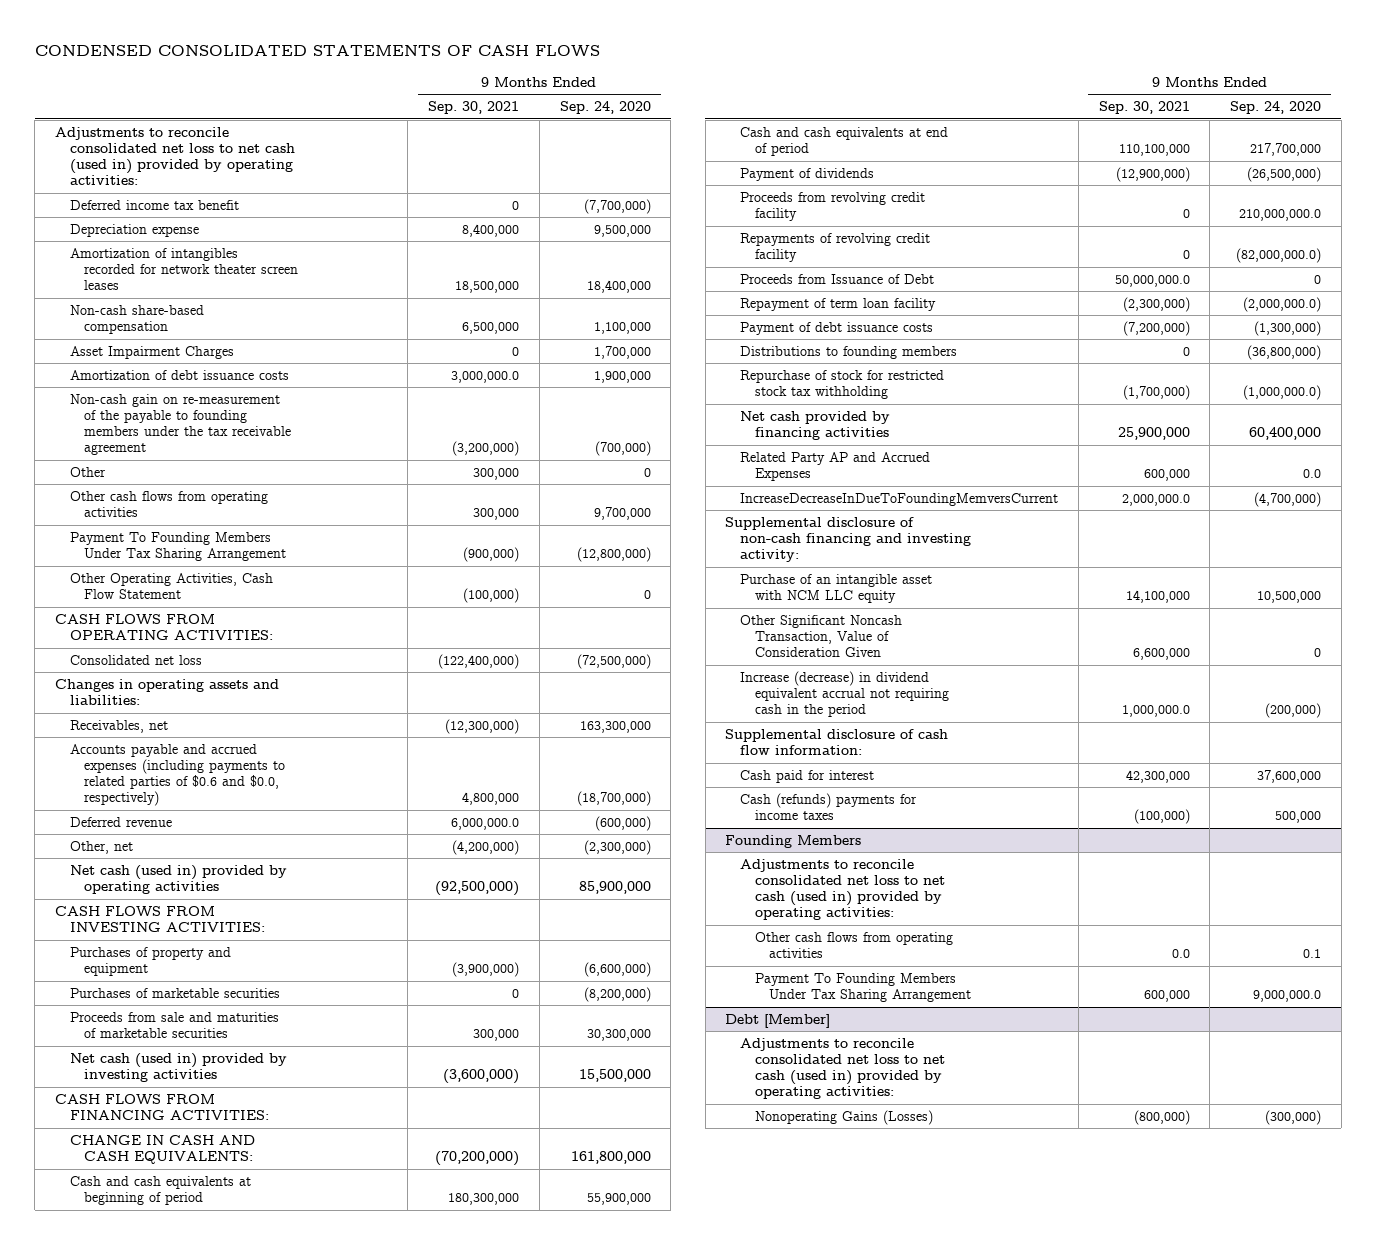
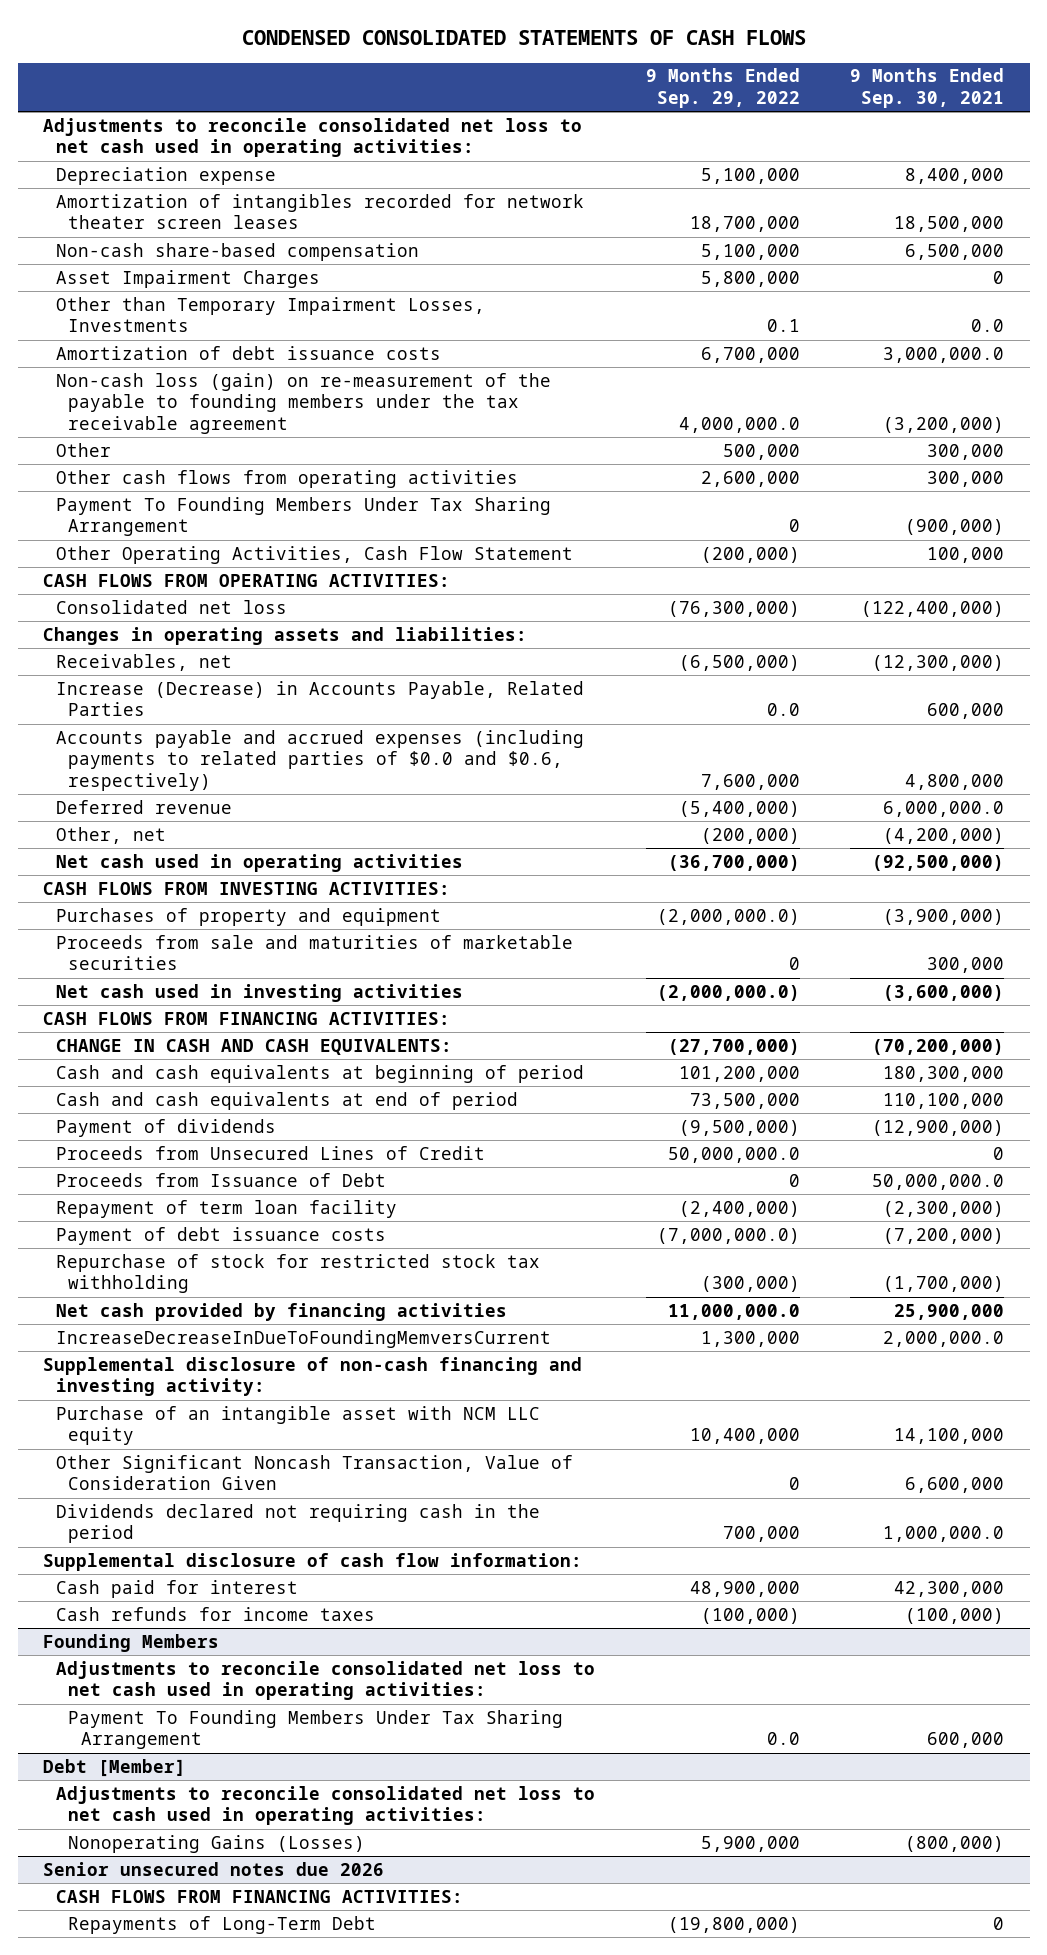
[559,101,651,115] Sep. 24, 2020 -> none
none -> [645,68,800,108] 9 Months Ended Sep. 29, 2022
[69,199,239,210] Deferred income tax benefit -> none
[55,126,295,186] Adjustments to reconcile consolidated net loss to net cash (used in) provided by operating activities: -> [43,117,583,158] Adjustments to reconcile consolidated net loss to net cash used in operating activities:
none -> [55,296,485,333] Other than Temporary Impairment Losses, Investments
[69,393,292,456] Non-cash gain on re-measurement of the payable to founding members under the tax receivable agreement -> [55,372,551,434] Non-cash loss (gain) on re-measurement of the payable to founding members under the tax receivable agreement
[463,588,520,604] (100,000) -> [927,546,1005,563] 100,000
none -> [55,680,584,717] Increase (Decrease) in Accounts Payable, Related Parties
[69,743,286,807] Accounts payable and accrued expenses (including payments to related parties of $0.6 and $0.0, respectively) -> [55,729,584,791] Accounts payable and accrued expenses (including payments to related parties of $0.0 and $0.6, respectively)
[69,864,287,895] Net cash (used in) provided by operating activities -> [55,853,463,872] Net cash used in operating activities
[69,987,280,998] Purchases of marketable securities -> none
[69,1052,287,1083] Net cash (used in) provided by investing activities -> [55,983,463,1002] Net cash used in investing activities
[739,191,925,222] Proceeds from revolving credit facility -> none
[739,232,930,263] Repayments of revolving credit facility -> none
none -> [55,1145,485,1160] Proceeds from Unsecured Lines of Credit
[739,345,957,359] Distributions to founding members -> none
[739,451,930,482] Related Party AP and Accrued Expenses -> none
[739,670,949,718] Increase (decrease) in dividend equivalent accrual not requiring cash in the period -> [55,1503,540,1544] Dividends declared not requiring cash in the period
[739,792,917,821] Cash (refunds) payments for income taxes -> [55,1606,375,1621] Cash refunds for income taxes
[754,931,953,959] Other cash flows from operating activities -> none
[739,858,945,921] Adjustments to reconcile consolidated net loss to net cash (used in) provided by operating activities: -> [55,1660,595,1701] Adjustments to reconcile consolidated net loss to net cash used in operating activities:
[739,1037,945,1100] Adjustments to reconcile consolidated net loss to net cash (used in) provided by operating activities: -> [55,1785,595,1826] Adjustments to reconcile consolidated net loss to net cash used in operating activities:
none -> [43,1861,385,1876] Senior unsecured notes due 2026
none -> [55,1889,463,1903] CASH FLOWS FROM FINANCING ACTIVITIES:
none -> [68,1915,377,1934] Repayments of Long-Term Debt

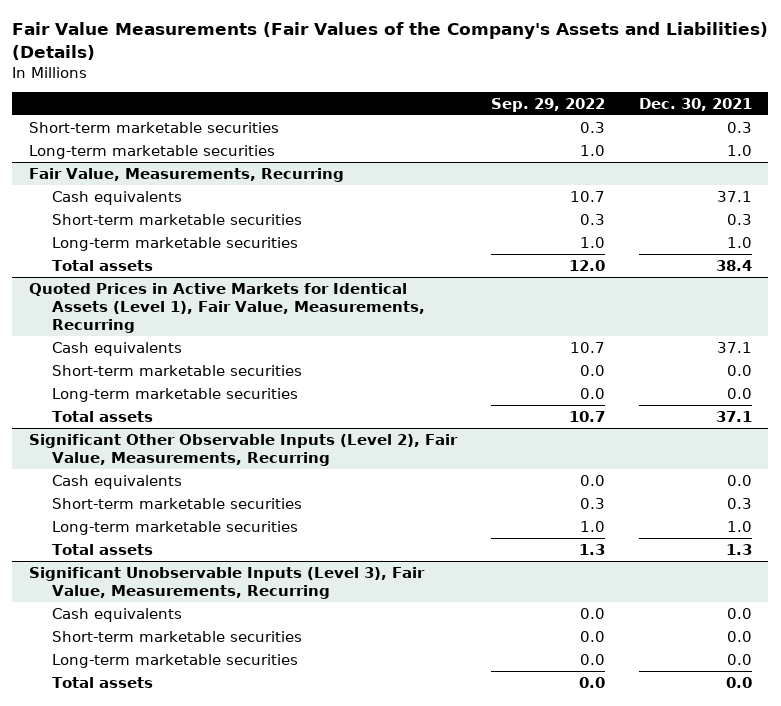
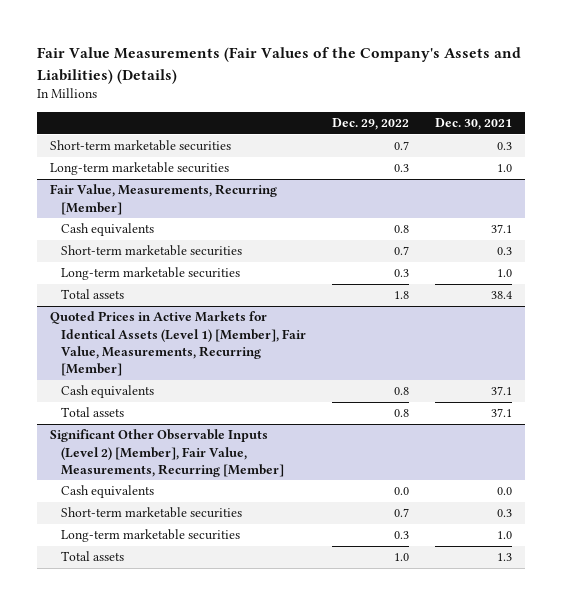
[490,97,605,112] Sep. 29, 2022 -> none
none -> [331,118,409,131] Dec. 29, 2022
[29,167,345,182] Fair Value, Measurements, Recurring -> [50,184,278,215] Fair Value, Measurements, Recurring [Member]
[29,282,425,333] Quoted Prices in Active Markets for Identical Assets (Level 1), Fair Value, Measurements, Recurring -> [50,311,307,376] Quoted Prices in Active Markets for Identical Assets (Level 1) [Member], Fair Value, Measurements, Recurring [Member]
[51,364,302,376] Short-term marketable securities -> none
[51,387,298,402] Long-term marketable securities -> none
[29,433,459,466] Significant Other Observable Inputs (Level 2), Fair Value, Measurements, Recurring -> [50,429,285,477] Significant Other Observable Inputs (Level 2) [Member], Fair Value, Measurements, Recurring [Member]
[29,566,426,599] Significant Unobservable Inputs (Level 3), Fair Value, Measurements, Recurring -> none
[51,607,182,622] Cash equivalents -> none
[51,630,302,642] Short-term marketable securities -> none
[51,653,298,668] Long-term marketable securities -> none
[51,676,153,688] Total assets -> none

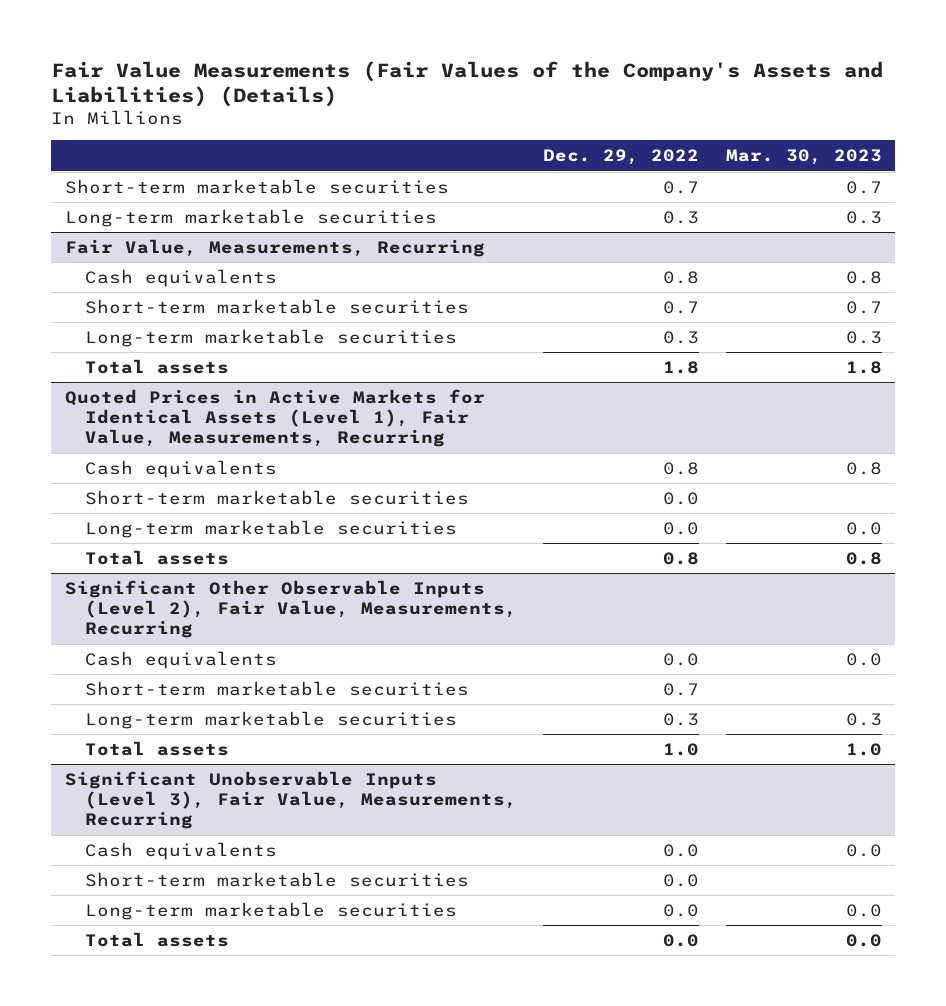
[434,118,512,131] Dec. 30, 2021 -> none
none -> [725,149,882,166] Mar. 30, 2023
[50,184,278,215] Fair Value, Measurements, Recurring [Member] -> [64,238,485,257] Fair Value, Measurements, Recurring
[50,311,307,376] Quoted Prices in Active Markets for Identical Assets (Level 1) [Member], Fair Value, Measurements, Recurring [Member] -> [64,388,485,448] Quoted Prices in Active Markets for Identical Assets (Level 1), Fair Value, Measurements, Recurring
none -> [84,489,469,505] Short-term marketable securities
none -> [84,519,457,538] Long-term marketable securities
[50,429,285,477] Significant Other Observable Inputs (Level 2) [Member], Fair Value, Measurements, Recurring [Member] -> [64,579,517,639] Significant Other Observable Inputs (Level 2), Fair Value, Measurements, Recurring
none -> [64,770,517,830] Significant Unobservable Inputs (Level 3), Fair Value, Measurements, Recurring
none -> [84,841,277,860] Cash equivalents
none -> [84,871,469,887] Short-term marketable securities
none -> [84,901,457,920] Long-term marketable securities
none -> [84,931,229,947] Total assets

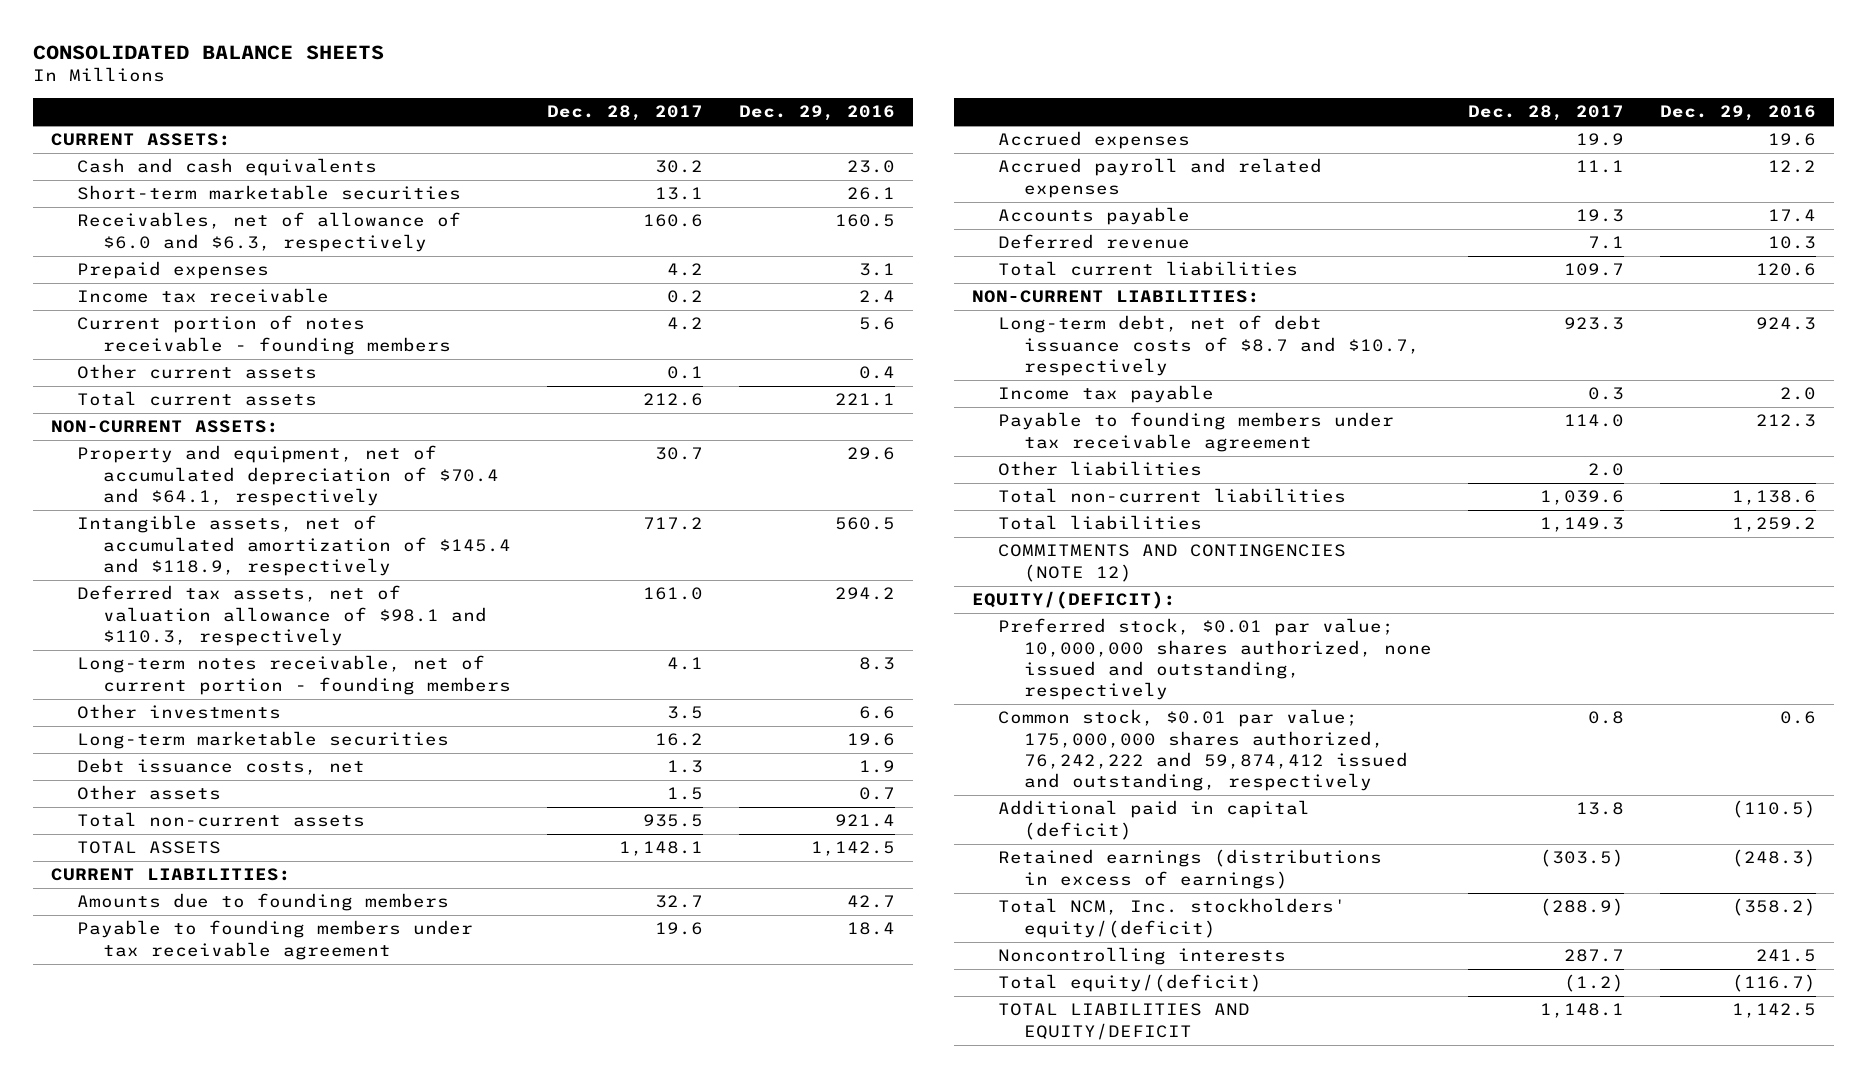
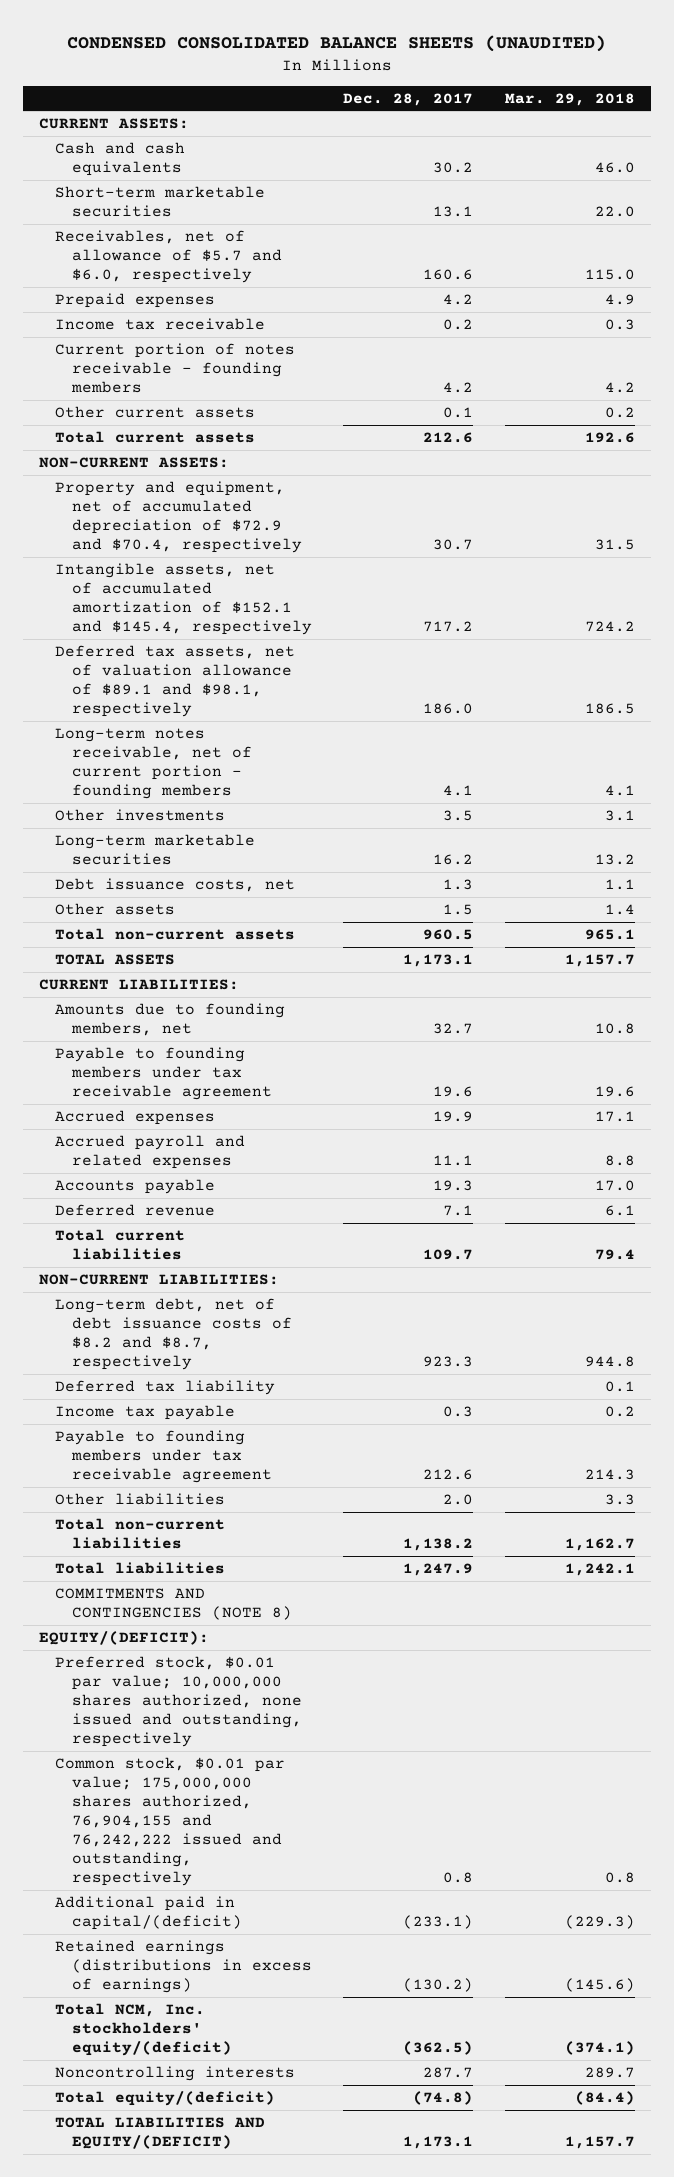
[33,44,385,60] CONSOLIDATED BALANCE SHEETS -> [67,35,607,53] CONDENSED CONSOLIDATED BALANCE SHEETS (UNAUDITED)
[738,105,895,122] Dec. 29, 2016 -> none
none -> [505,92,636,106] Mar. 29, 2018
[76,212,461,252] Receivables, net of allowance of $6.0 and $6.3, respectively -> [55,229,282,283] Receivables, net of allowance of $5.7 and $6.0, respectively
[76,445,499,506] Property and equipment, net of accumulated depreciation of $70.4 and $64.1, respectively -> [55,480,302,553] Property and equipment, net of accumulated depreciation of $72.9 and $70.4, respectively
[76,515,511,576] Intangible assets, net of accumulated amortization of $145.4 and $118.9, respectively -> [55,562,312,635] Intangible assets, net of accumulated amortization of $152.1 and $145.4, respectively
[76,585,487,646] Deferred tax assets, net of valuation allowance of $98.1 and $110.3, respectively -> [55,644,296,717] Deferred tax assets, net of valuation allowance of $89.1 and $98.1, respectively
[642,587,703,601] 161.0 -> [423,702,474,714] 186.0
[642,814,703,828] 935.5 -> [423,928,474,940] 960.5
[618,841,703,857] 1,148.1 -> [403,953,474,967] 1,173.1
[76,893,449,912] Amounts due to founding members -> [55,1002,286,1036] Amounts due to founding members, net
[997,315,1420,376] Long-term debt, net of debt issuance costs of $8.7 and $10.7, respectively -> [55,1297,292,1370] Long-term debt, net of debt issuance costs of $8.2 and $8.7, respectively
none -> [55,1379,276,1395] Deferred tax liability
[1563,414,1624,428] 114.0 -> [423,1468,474,1480] 212.6
[1539,490,1624,506] 1,039.6 -> [403,1537,474,1551] 1,138.2
[1539,517,1624,533] 1,149.3 -> [403,1562,474,1576] 1,247.9
[997,544,1346,582] COMMITMENTS AND CONTINGENCIES (NOTE 12) -> [55,1587,292,1620] COMMITMENTS AND CONTINGENCIES (NOTE 8)
[997,709,1408,792] Common stock, $0.01 par value; 175,000,000 shares authorized, 76,242,222 and 59,874,412 issued and outstanding, respectively -> [55,1756,286,1886] Common stock, $0.01 par value; 175,000,000 shares authorized, 76,904,155 and 76,242,222 issued and outstanding, respectively
[997,800,1310,840] Additional paid in capital (deficit) -> [55,1895,242,1930] Additional paid in capital/(deficit)
[1575,802,1624,816] 13.8 -> [403,1914,474,1929] (233.1)
[1539,849,1624,868] (303.5) -> [403,1977,474,1992] (130.2)
[1539,898,1624,917] (288.9) -> [403,2040,474,2055] (362.5)
[1563,974,1624,993] (1.2) -> [413,2090,474,2105] (74.8)
[997,1003,1250,1040] TOTAL LIABILITIES AND EQUITY/DEFICIT -> [55,2116,266,2149] TOTAL LIABILITIES AND EQUITY/(DEFICIT)
[1539,1003,1624,1019] 1,148.1 -> [403,2135,474,2149] 1,173.1

